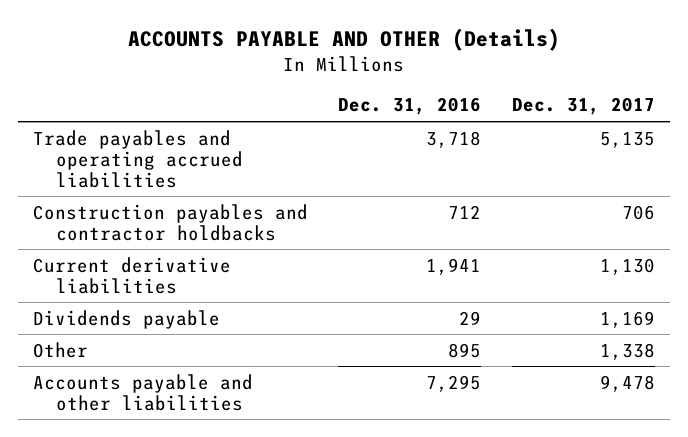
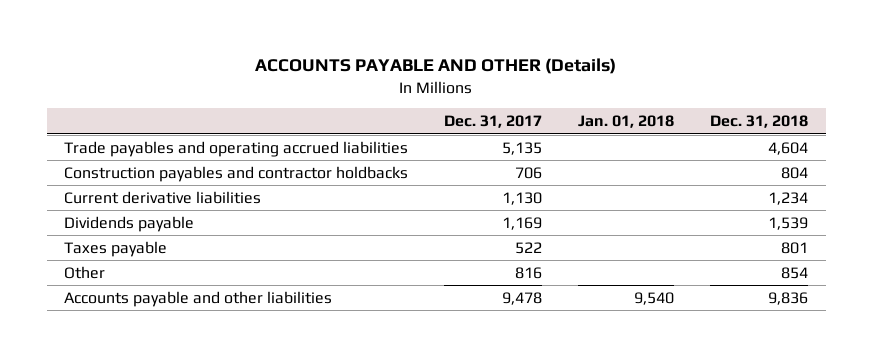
[338,97,482,116] Dec. 31, 2016 -> none
none -> [577,115,674,129] Jan. 01, 2018
none -> [709,115,808,129] Dec. 31, 2018
none -> [64,240,168,257] Taxes payable
[599,342,655,360] 1,338 -> [515,266,543,279] 816

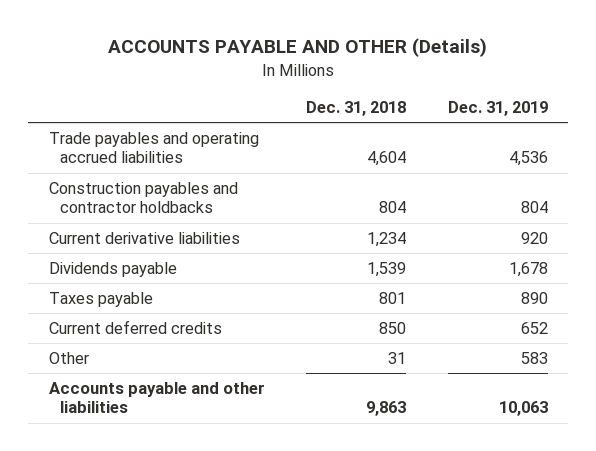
[444,115,543,129] Dec. 31, 2017 -> none
[577,115,674,129] Jan. 01, 2018 -> none
none -> [447,101,548,117] Dec. 31, 2019
none -> [48,319,222,334] Current deferred credits
[780,266,808,279] 854 -> [388,351,407,364] 31
[767,291,808,305] 9,836 -> [366,401,407,417] 9,863

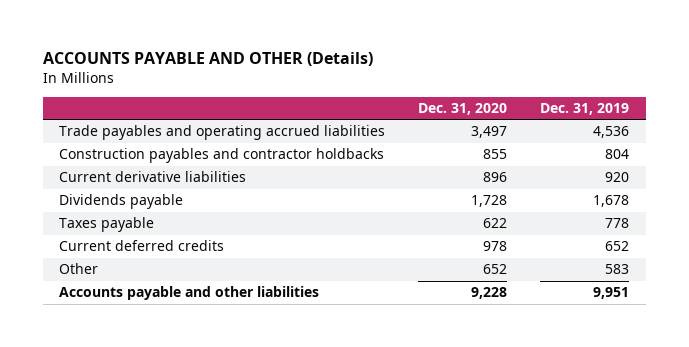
[306,101,407,117] Dec. 31, 2018 -> none
none -> [418,102,508,115] Dec. 31, 2020
[520,291,548,304] 890 -> [605,218,630,229] 778
[498,401,548,417] 10,063 -> [593,287,630,300] 9,951

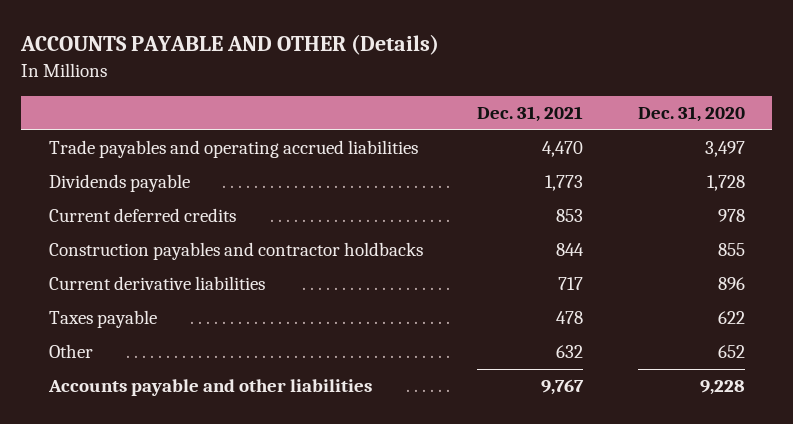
[540,102,630,115] Dec. 31, 2019 -> none
none -> [477,106,584,123] Dec. 31, 2021
[59,194,184,210] Dividends payable -> [48,174,190,193] Dividends payable
[59,240,225,252] Current deferred credits -> [48,208,236,223] Current deferred credits

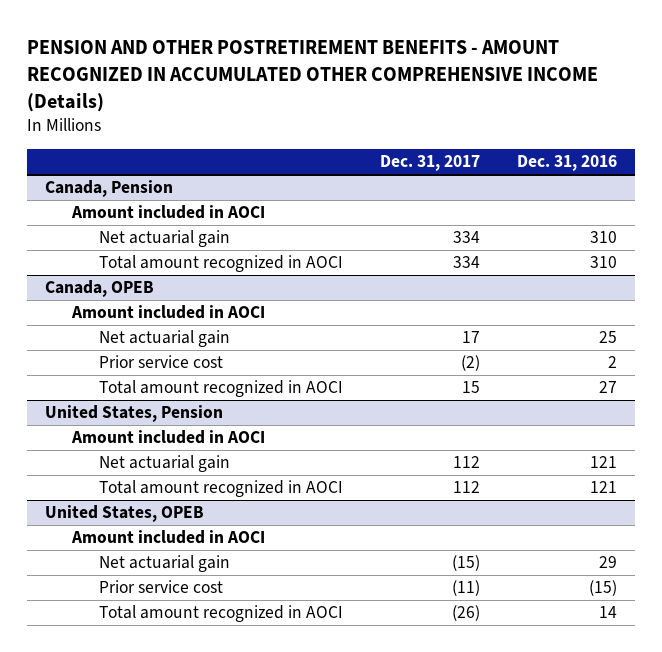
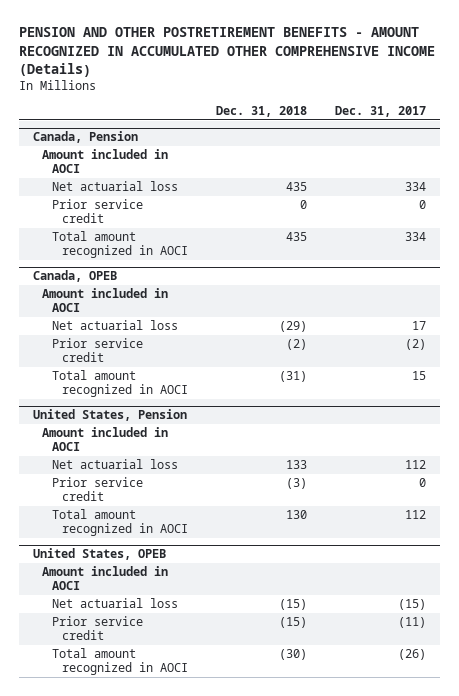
[517,155,618,172] Dec. 31, 2016 -> none
none -> [215,106,307,118] Dec. 31, 2018
[99,230,231,248] Net actuarial gain -> [52,181,179,192] Net actuarial loss
none -> [52,199,144,224] Prior service credit
[99,330,231,348] Net actuarial gain -> [52,320,179,331] Net actuarial loss
[99,355,224,369] Prior service cost -> [52,338,144,363] Prior service credit
[99,455,231,473] Net actuarial gain -> [52,459,179,470] Net actuarial loss
none -> [52,477,144,502] Prior service credit
[99,555,231,573] Net actuarial gain -> [52,598,179,609] Net actuarial loss
[99,580,224,594] Prior service cost -> [52,616,144,641] Prior service credit

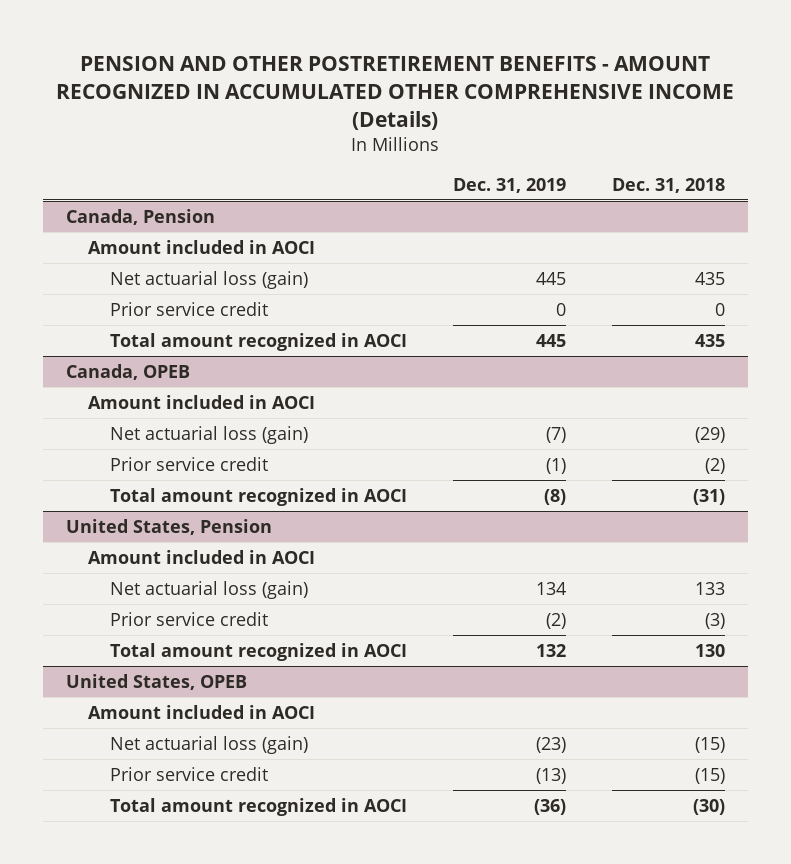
[334,106,426,118] Dec. 31, 2017 -> none
none -> [452,177,566,193] Dec. 31, 2019
[52,181,179,192] Net actuarial loss -> [110,271,309,290] Net actuarial loss (gain)
[52,320,179,331] Net actuarial loss -> [110,426,309,445] Net actuarial loss (gain)
[52,459,179,470] Net actuarial loss -> [110,581,309,600] Net actuarial loss (gain)
[52,598,179,609] Net actuarial loss -> [110,736,309,755] Net actuarial loss (gain)

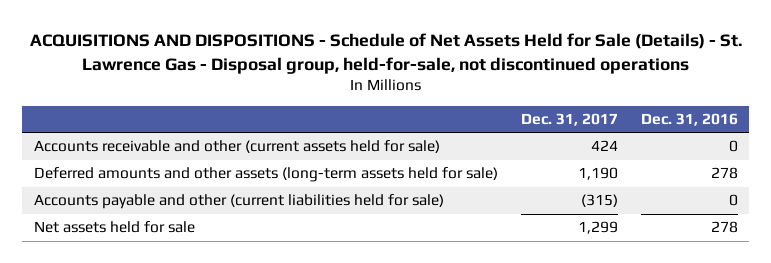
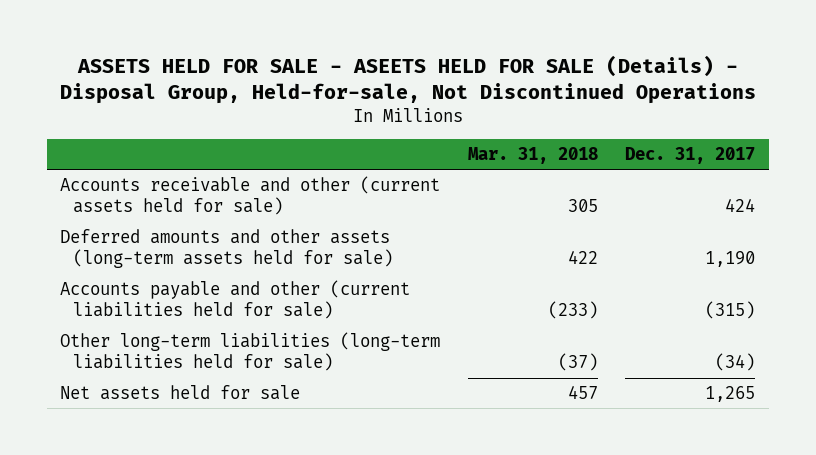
[29,32,742,74] ACQUISITIONS AND DISPOSITIONS - Schedule of Net Assets Held for Sale (Details) - St. Lawrence Gas - Disposal group, held-for-sale, not discontinued operations -> [59,54,756,105] ASSETS HELD FOR SALE - ASEETS HELD FOR SALE (Details) - Disposal Group, Held-for-sale, Not Discontinued Operations
[640,112,738,126] Dec. 31, 2016 -> none
none -> [467,146,598,164] Mar. 31, 2018
none -> [60,332,441,372] Other long-term liabilities (long-term liabilities held for sale)
[577,221,618,235] 1,299 -> [705,386,756,403] 1,265

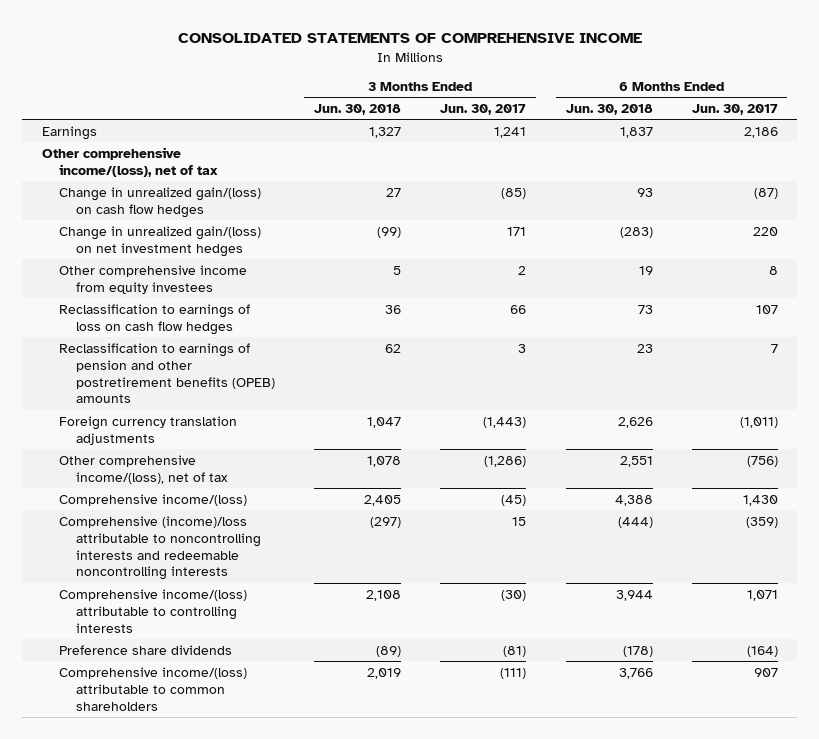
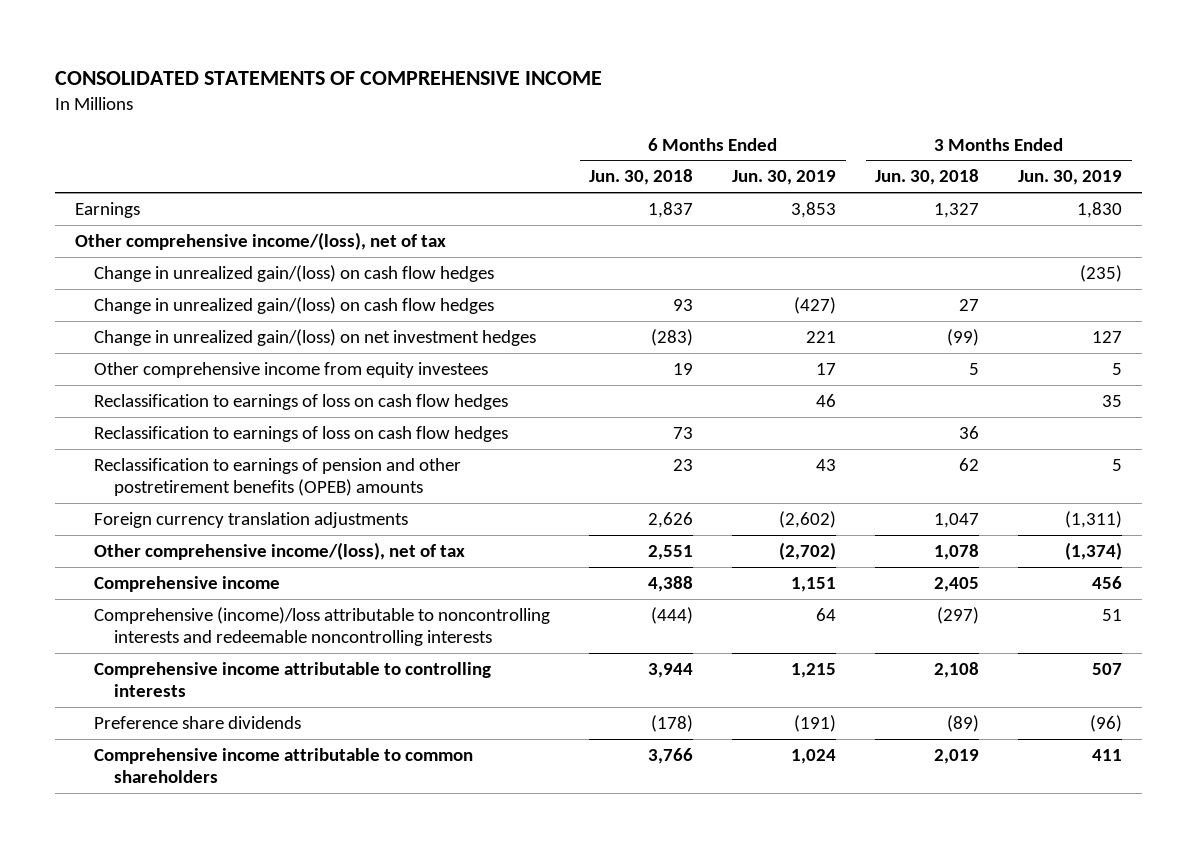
[440,103,527,115] Jun. 30, 2017 -> none
[691,103,778,115] Jun. 30, 2017 -> none
none -> [732,170,837,186] Jun. 30, 2019
none -> [1018,170,1123,186] Jun. 30, 2019
none -> [94,265,495,283] Change in unrealized gain/(loss) on cash flow hedges
none -> [94,394,509,411] Reclassification to earnings of loss on cash flow hedges
[58,493,247,506] Comprehensive income/(loss) -> [94,576,281,593] Comprehensive income
[58,588,247,633] Comprehensive income/(loss) attributable to controlling interests -> [94,662,492,698] Comprehensive income attributable to controlling interests
[58,666,247,711] Comprehensive income/(loss) attributable to common shareholders -> [94,748,474,784] Comprehensive income attributable to common shareholders

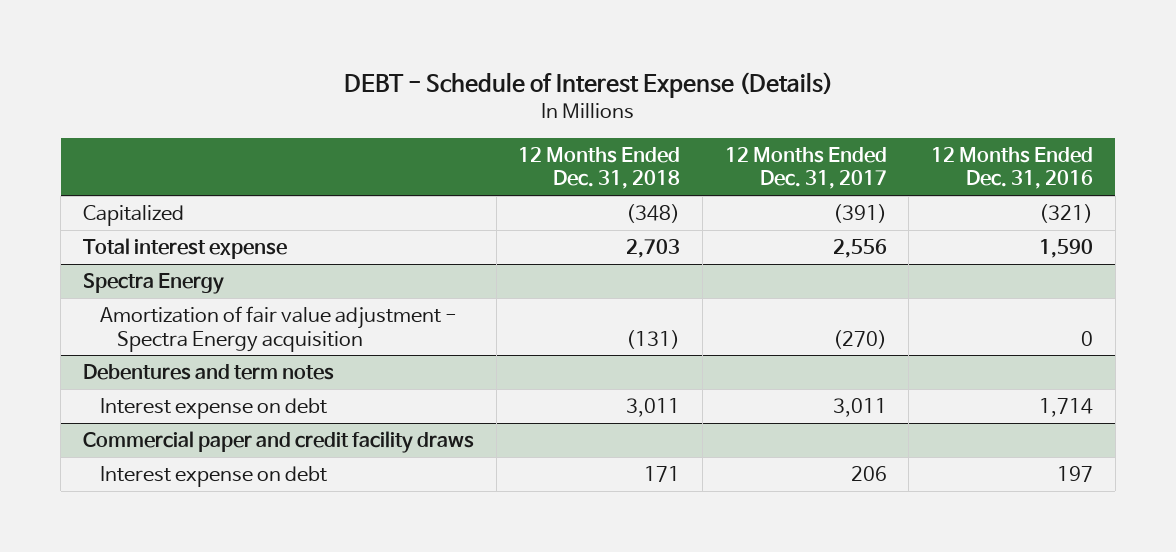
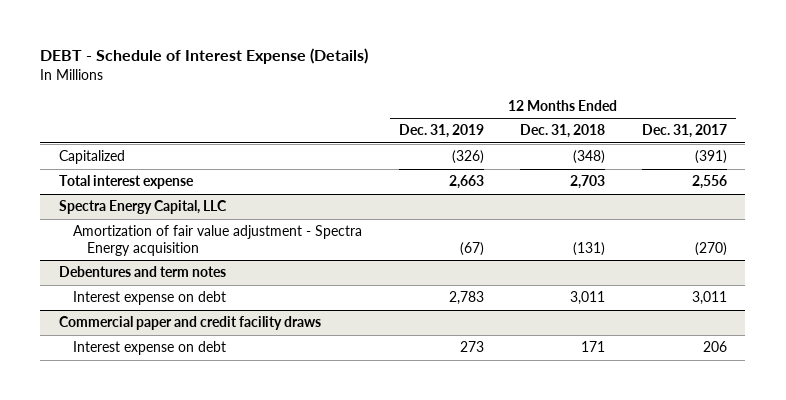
[931,146,1094,190] 12 Months Ended Dec. 31, 2016 -> none
none -> [398,124,484,139] Dec. 31, 2019
[83,272,225,294] Spectra Energy -> [58,200,227,215] Spectra Energy Capital, LLC

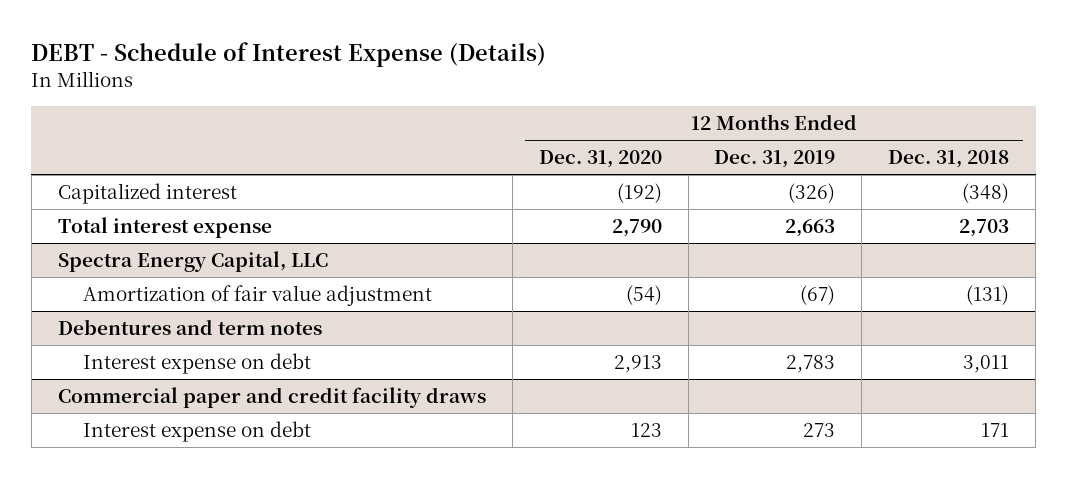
[642,124,728,139] Dec. 31, 2017 -> none
none -> [538,150,662,169] Dec. 31, 2020
[58,150,125,165] Capitalized -> [57,182,237,204] Capitalized interest
[72,225,362,256] Amortization of fair value adjustment - Spectra Energy acquisition -> [82,284,432,306] Amortization of fair value adjustment

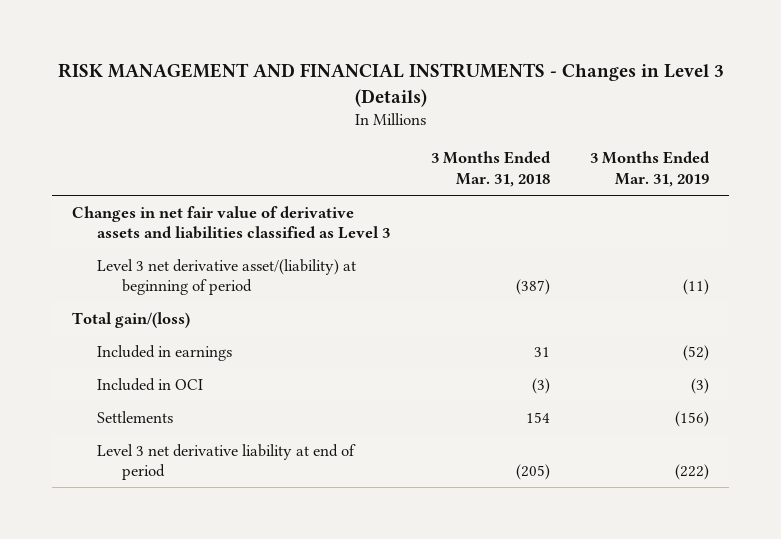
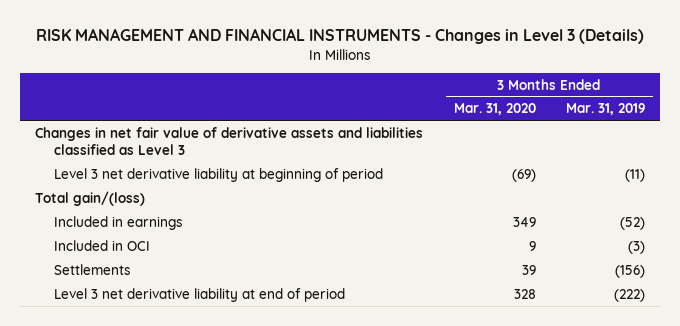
[430,151,551,188] 3 Months Ended Mar. 31, 2018 -> none
none -> [453,103,536,116] Mar. 31, 2020
[97,258,357,296] Level 3 net derivative asset/(liability) at beginning of period -> [53,167,383,182] Level 3 net derivative liability at beginning of period

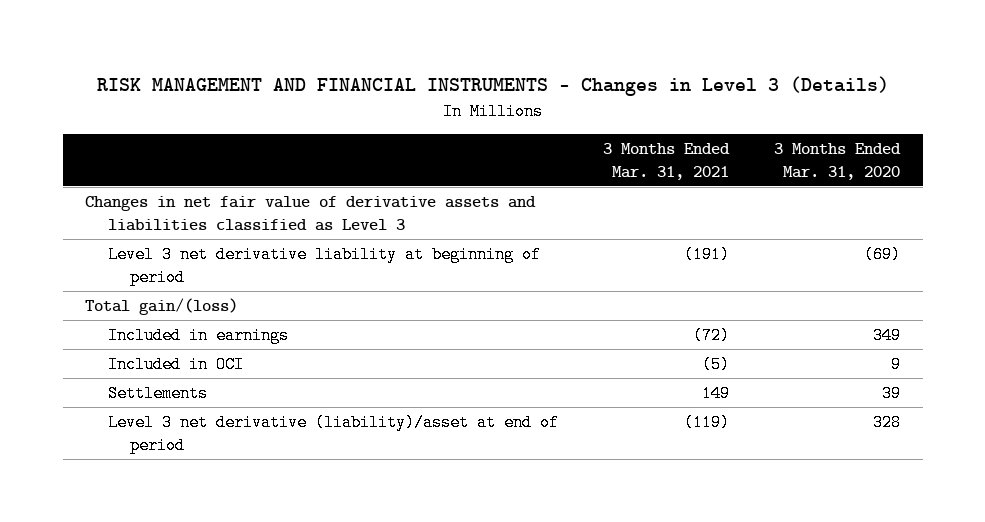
[566,103,646,116] Mar. 31, 2019 -> none
none -> [602,142,730,180] 3 Months Ended Mar. 31, 2021
[53,287,345,302] Level 3 net derivative liability at end of period -> [107,413,559,455] Level 3 net derivative (liability)/asset at end of period

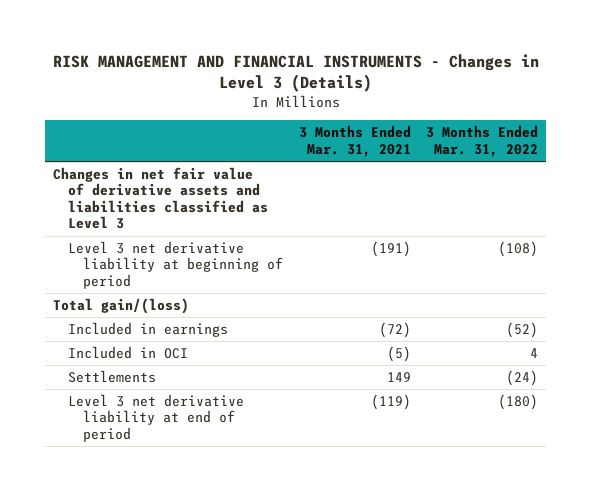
[774,142,902,180] 3 Months Ended Mar. 31, 2020 -> none
none -> [426,125,539,157] 3 Months Ended Mar. 31, 2022
[107,413,559,455] Level 3 net derivative (liability)/asset at end of period -> [68,393,245,442] Level 3 net derivative liability at end of period

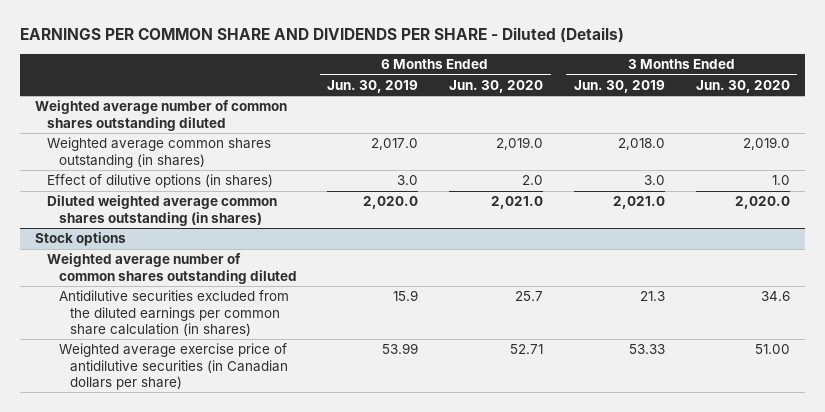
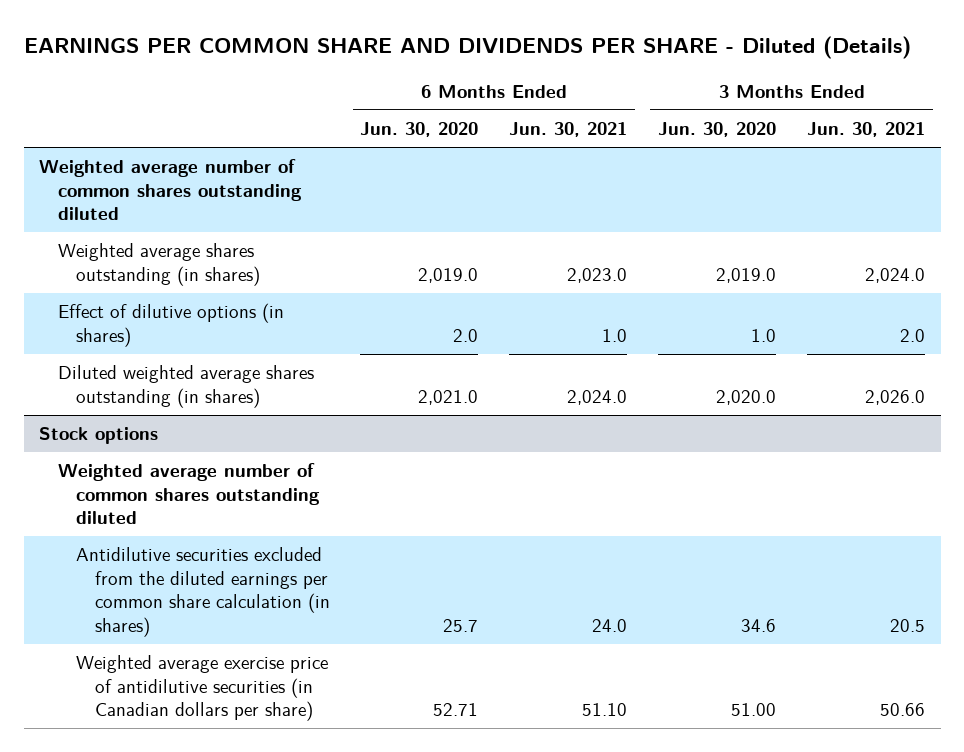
[327,79,419,93] Jun. 30, 2019 -> none
[573,79,665,93] Jun. 30, 2019 -> none
none -> [509,122,628,138] Jun. 30, 2021
none -> [807,122,926,138] Jun. 30, 2021
[46,137,271,168] Weighted average common shares outstanding (in shares) -> [57,243,261,286] Weighted average shares outstanding (in shares)
[46,195,277,226] Diluted weighted average common shares outstanding (in shares) -> [57,365,314,408] Diluted weighted average shares outstanding (in shares)

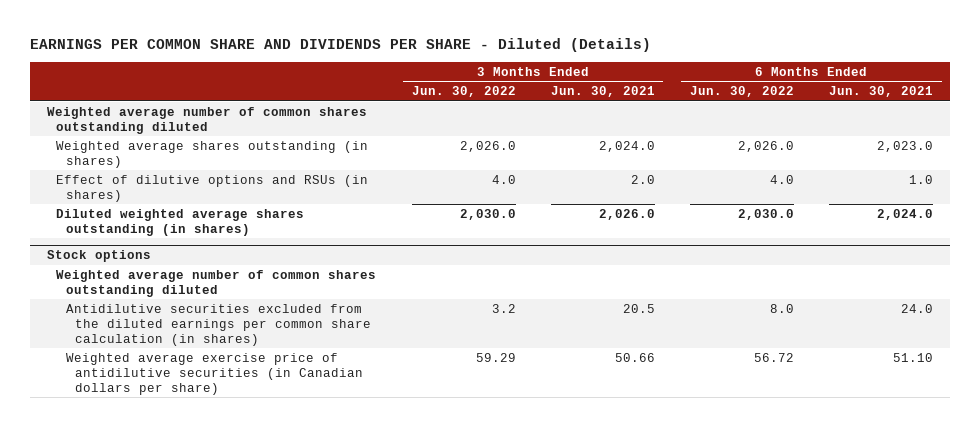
[360,122,479,138] Jun. 30, 2020 -> none
[658,122,777,138] Jun. 30, 2020 -> none
none -> [411,86,516,98] Jun. 30, 2022
none -> [689,86,794,98] Jun. 30, 2022
[57,303,284,347] Effect of dilutive options (in shares) -> [56,174,369,202] Effect of dilutive options and RSUs (in shares)

